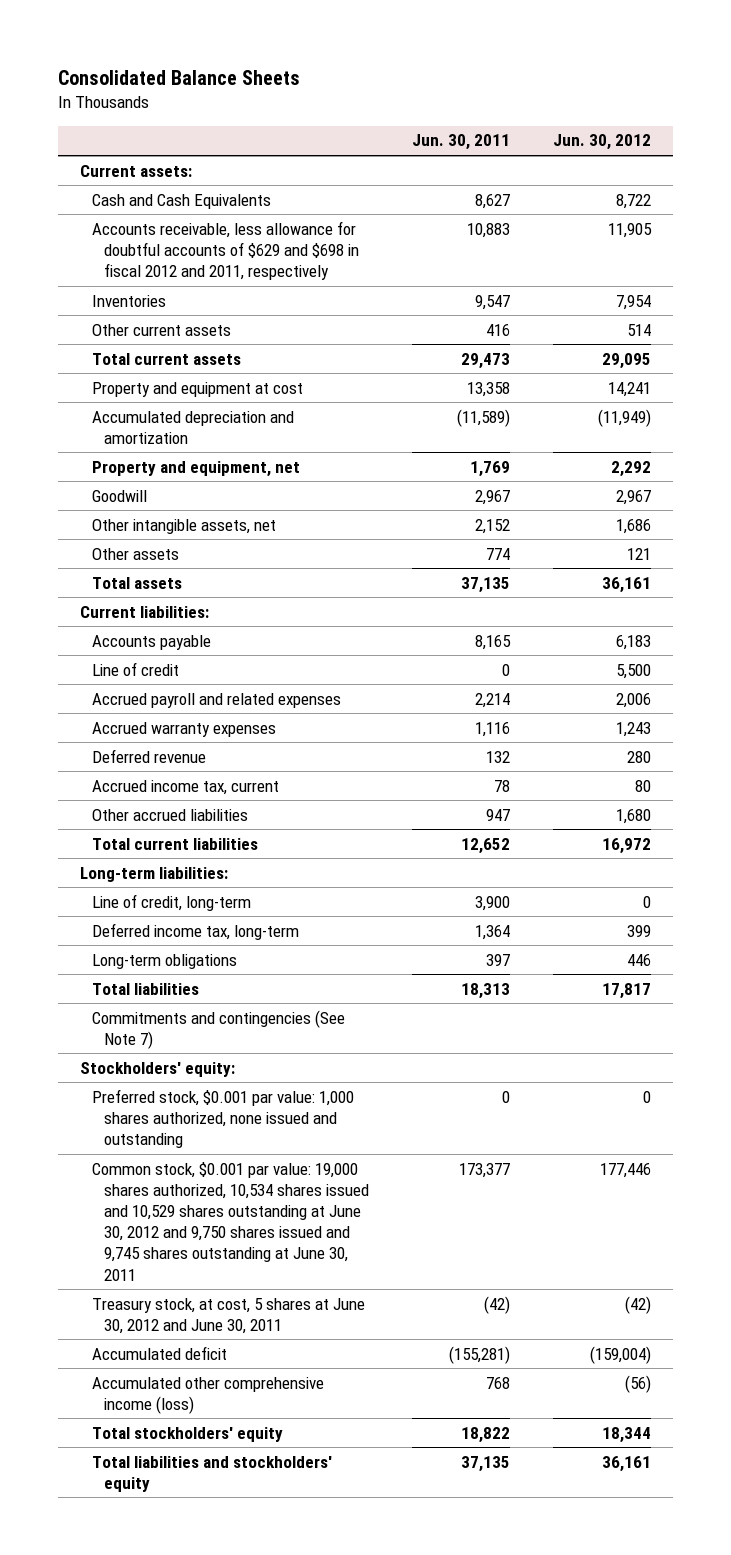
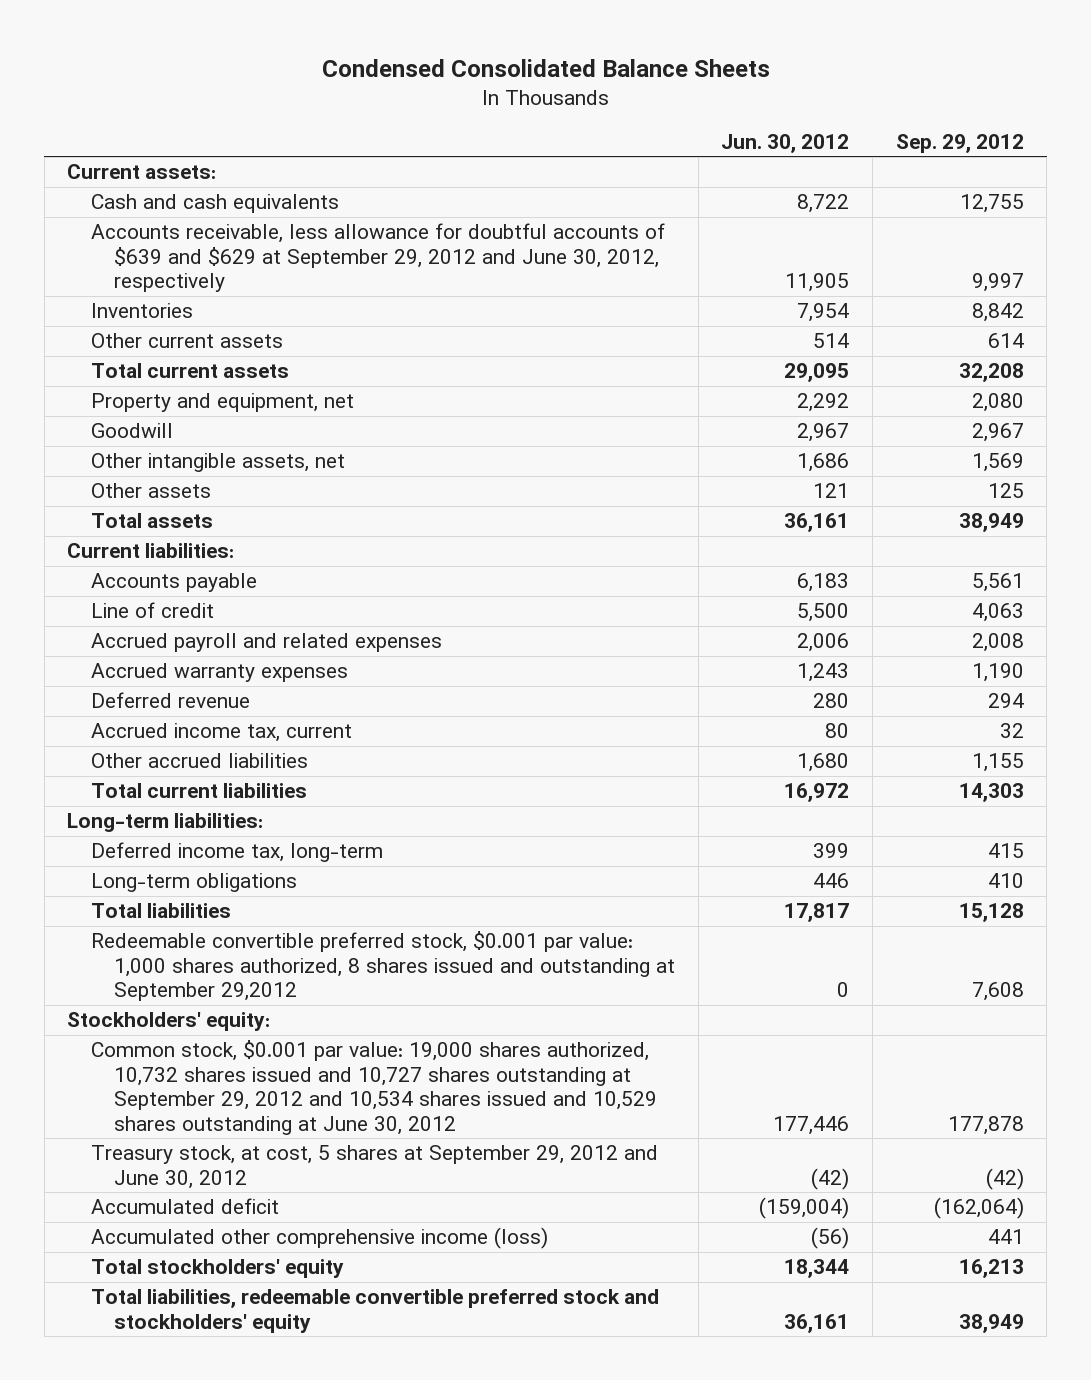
[58,70,301,86] Consolidated Balance Sheets -> [321,58,770,77] Condensed Consolidated Balance Sheets
[412,134,511,151] Jun. 30, 2011 -> none
none -> [895,133,1024,153] Sep. 29, 2012
[92,193,272,209] Cash and Cash Equivalents -> [90,194,339,214] Cash and cash equivalents
[92,220,360,281] Accounts receivable, less allowance for doubtful accounts of $629 and $698 in fiscal 2012 and 2011, respectively -> [90,223,665,293] Accounts receivable, less allowance for doubtful accounts of $639 and $629 at September 29, 2012 and June 30, 2012, respectively
[92,381,304,397] Property and equipment at cost -> none
[92,410,295,444] Accumulated depreciation and amortization -> none
[92,893,252,911] Line of credit, long-term -> none
[92,1009,346,1049] Commitments and contingencies (See Note 7) -> none
none -> [90,931,676,1002] Redeemable convertible preferred stock, $0.001 par value: 1,000 shares authorized, 8 shares issued and outstanding at September 29,2012
[92,1088,355,1149] Preferred stock, $0.001 par value: 1,000 shares authorized, none issued and outstanding -> none
[92,1161,370,1281] Common stock, $0.001 par value: 19,000 shares authorized, 10,534 shares issued and 10,529 shares outstanding at June 30, 2012 and 9,750 shares issued and 9,745 shares outstanding at June 30, 2011 -> [90,1040,658,1135] Common stock, $0.001 par value: 19,000 shares authorized, 10,732 shares issued and 10,727 shares outstanding at September 29, 2012 and 10,534 shares issued and 10,529 shares outstanding at June 30, 2012
[92,1297,366,1334] Treasury stock, at cost, 5 shares at June 30, 2012 and June 30, 2011 -> [90,1145,658,1189] Treasury stock, at cost, 5 shares at September 29, 2012 and June 30, 2012
[92,1455,333,1492] Total liabilities and stockholders' equity -> [90,1289,659,1333] Total liabilities, redeemable convertible preferred stock and stockholders' equity

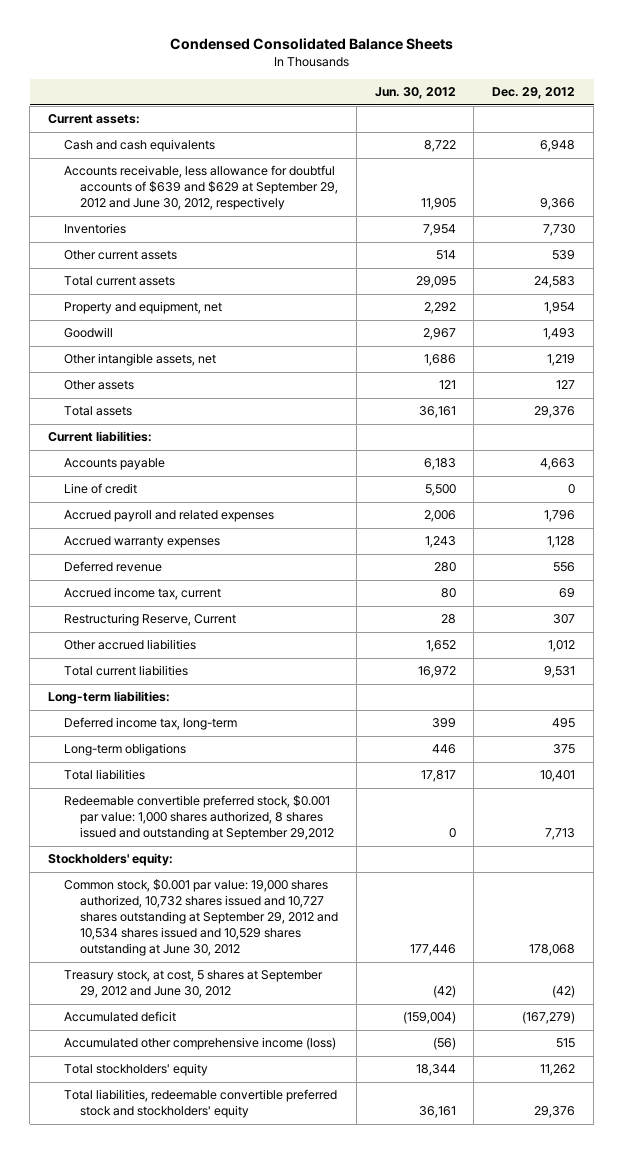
[895,133,1024,153] Sep. 29, 2012 -> none
none -> [492,87,576,100] Dec. 29, 2012
none -> [63,613,236,627] Restructuring Reserve, Current
[797,753,850,773] 1,680 -> [425,640,456,653] 1,652

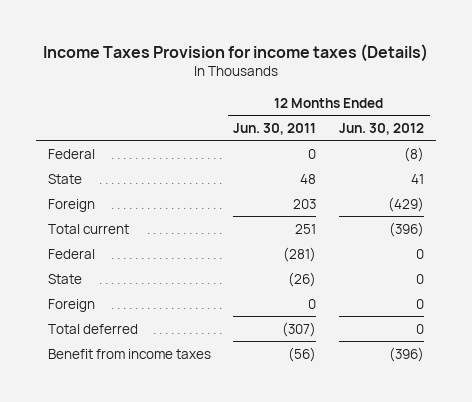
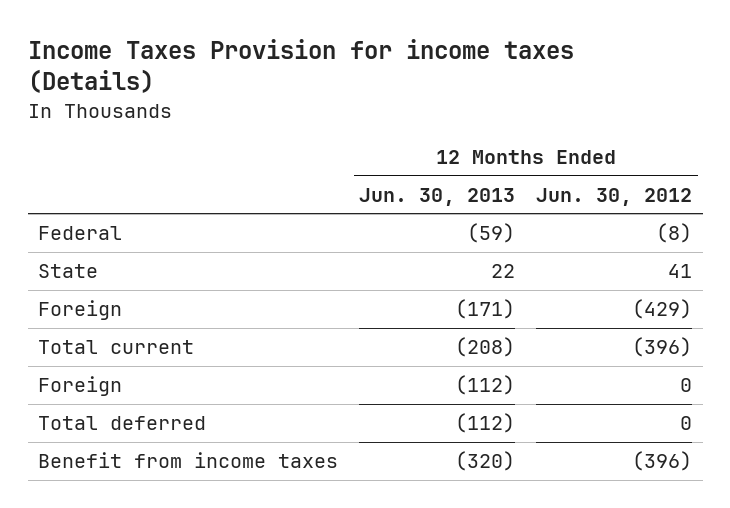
[233,122,317,135] Jun. 30, 2011 -> none
none -> [359,188,516,207] Jun. 30, 2013
[47,248,95,259] Federal -> none
[47,273,82,284] State -> none

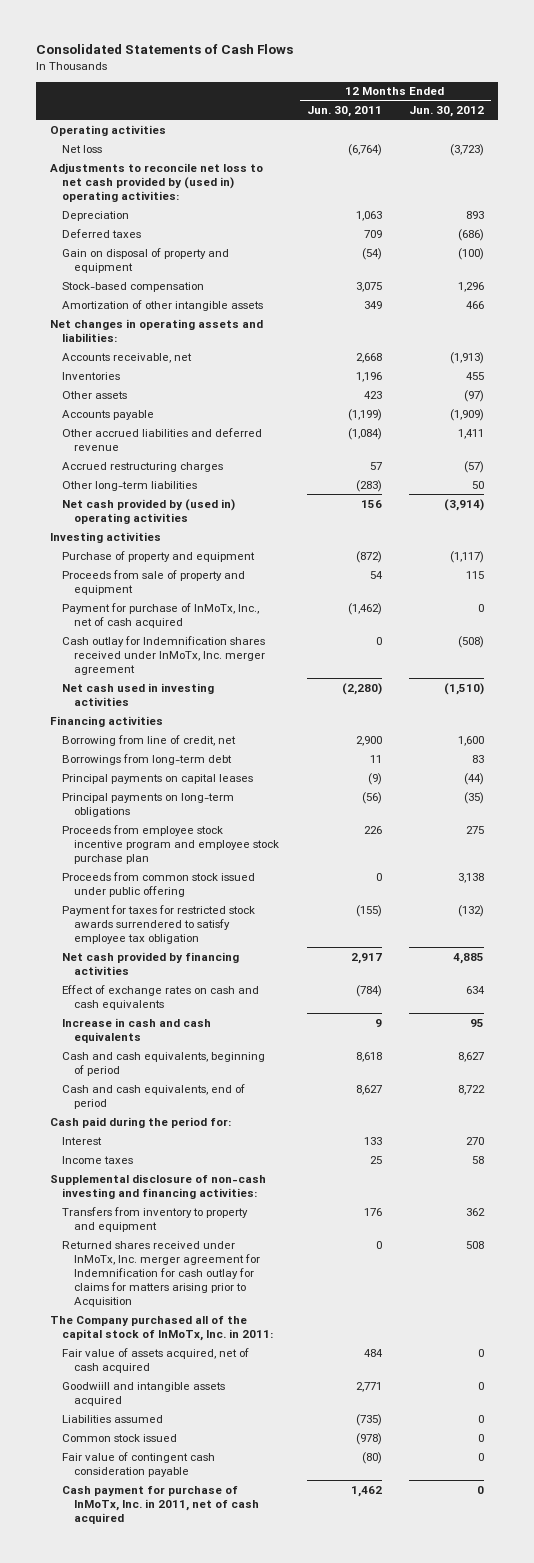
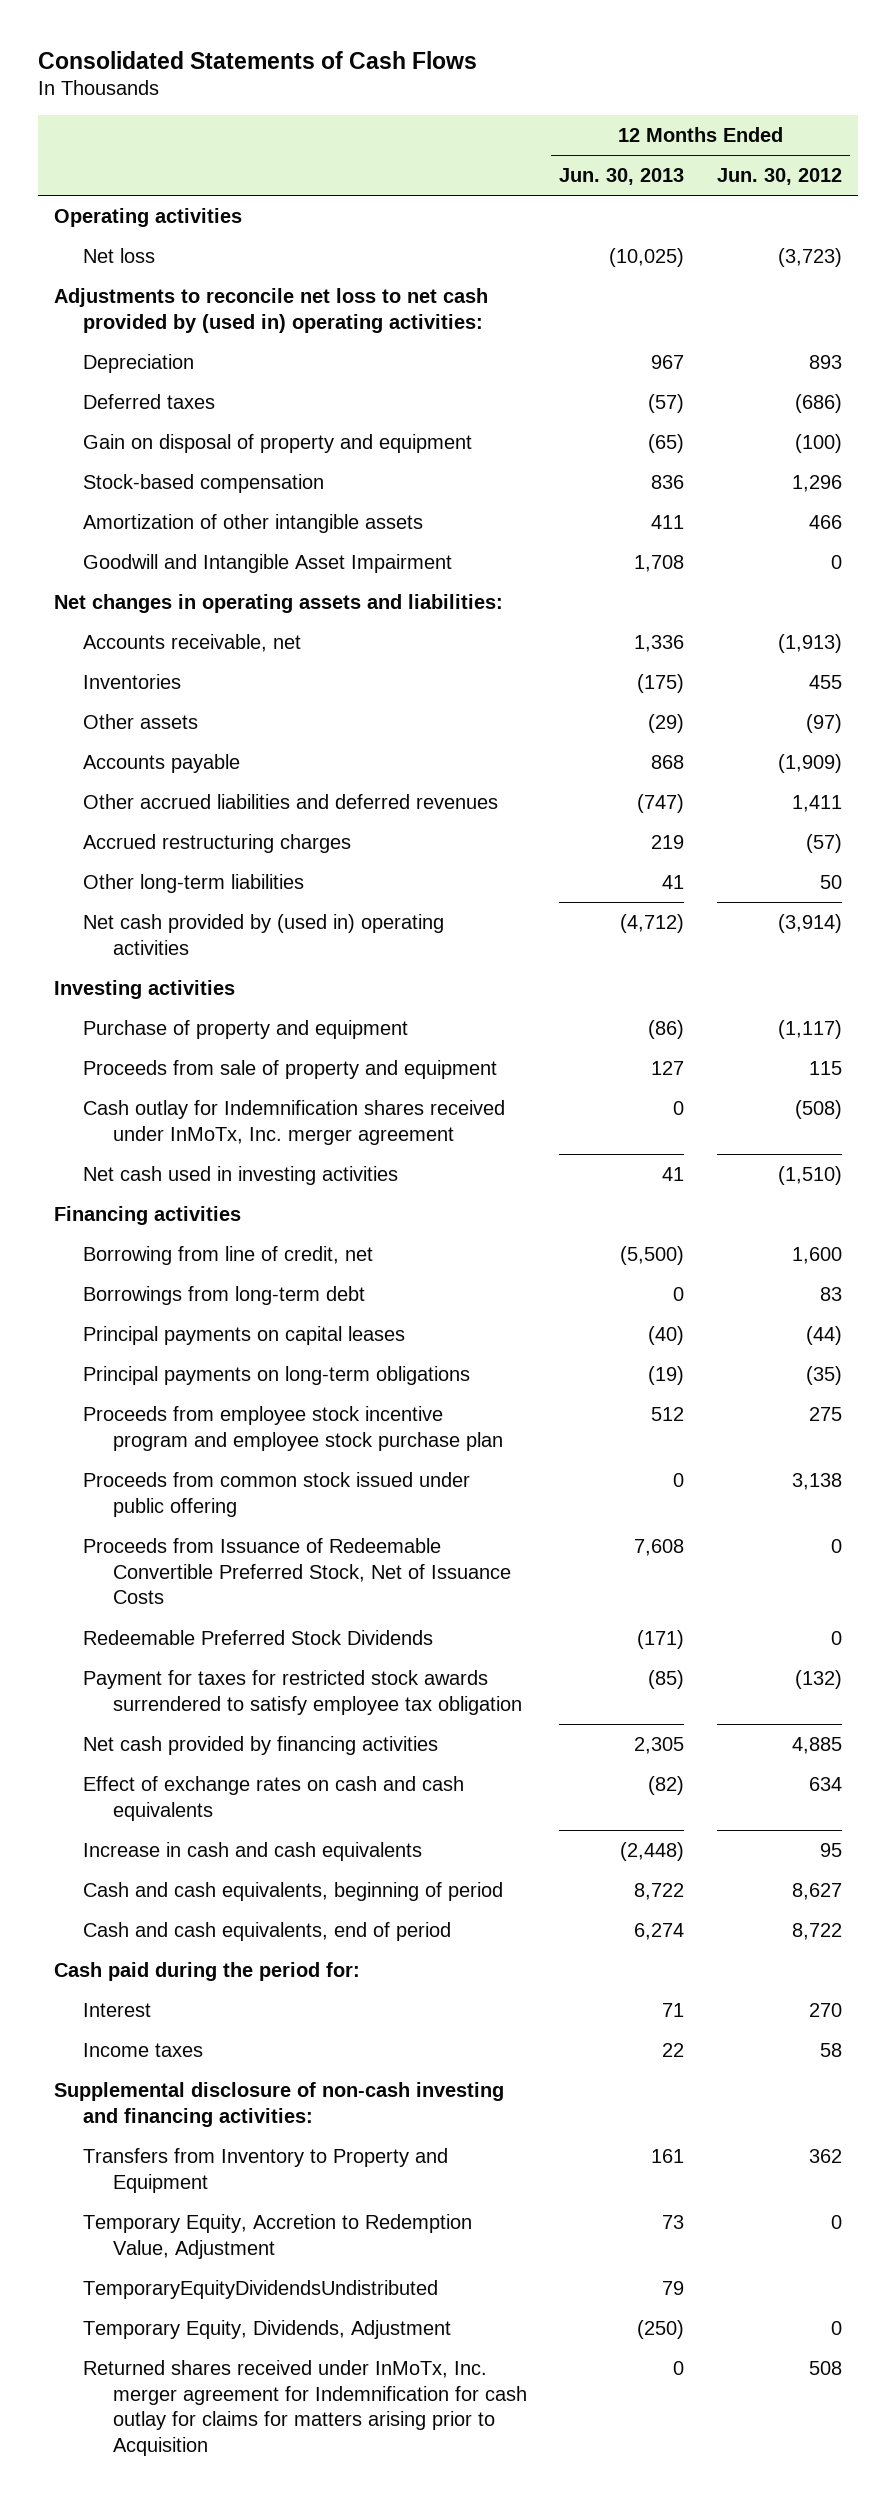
[306,106,382,118] Jun. 30, 2011 -> none
none -> [559,168,685,186] Jun. 30, 2013
none -> [83,553,453,573] Goodwill and Intangible Asset Impairment
[62,427,263,451] Other accrued liabilities and deferred revenue -> [83,793,499,809] Other accrued liabilities and deferred revenues
[62,602,260,628] Payment for purchase of InMoTx, Inc., net of cash acquired -> none
none -> [83,1537,511,1605] Proceeds from Issuance of Redeemable Convertible Preferred Stock, Net of Issuance Costs
none -> [83,1629,434,1645] Redeemable Preferred Stock Dividends
[62,1206,249,1232] Transfers from inventory to property and equipment -> [83,2147,449,2193] Transfers from Inventory to Property and Equipment
none -> [83,2213,473,2259] Temporary Equity, Accretion to Redemption Value, Adjustment
none -> [83,2279,439,2299] TemporaryEquityDividendsUndistributed
none -> [83,2319,452,2339] Temporary Equity, Dividends, Adjustment
[50,1315,274,1341] The Company purchased all of the capital stock of InMoTx, Inc. in 2011: -> none
[62,1347,250,1373] Fair value of assets acquired, net of cash acquired -> none
[62,1381,226,1406] Goodwiill and intangible assets acquired -> none
[62,1414,164,1423] Liabilities assumed -> none
[62,1433,178,1442] Common stock issued -> none
[62,1451,216,1477] Fair value of contingent cash consideration payable -> none
[62,1485,260,1524] Cash payment for purchase of InMoTx, Inc. in 2011, net of cash acquired -> none

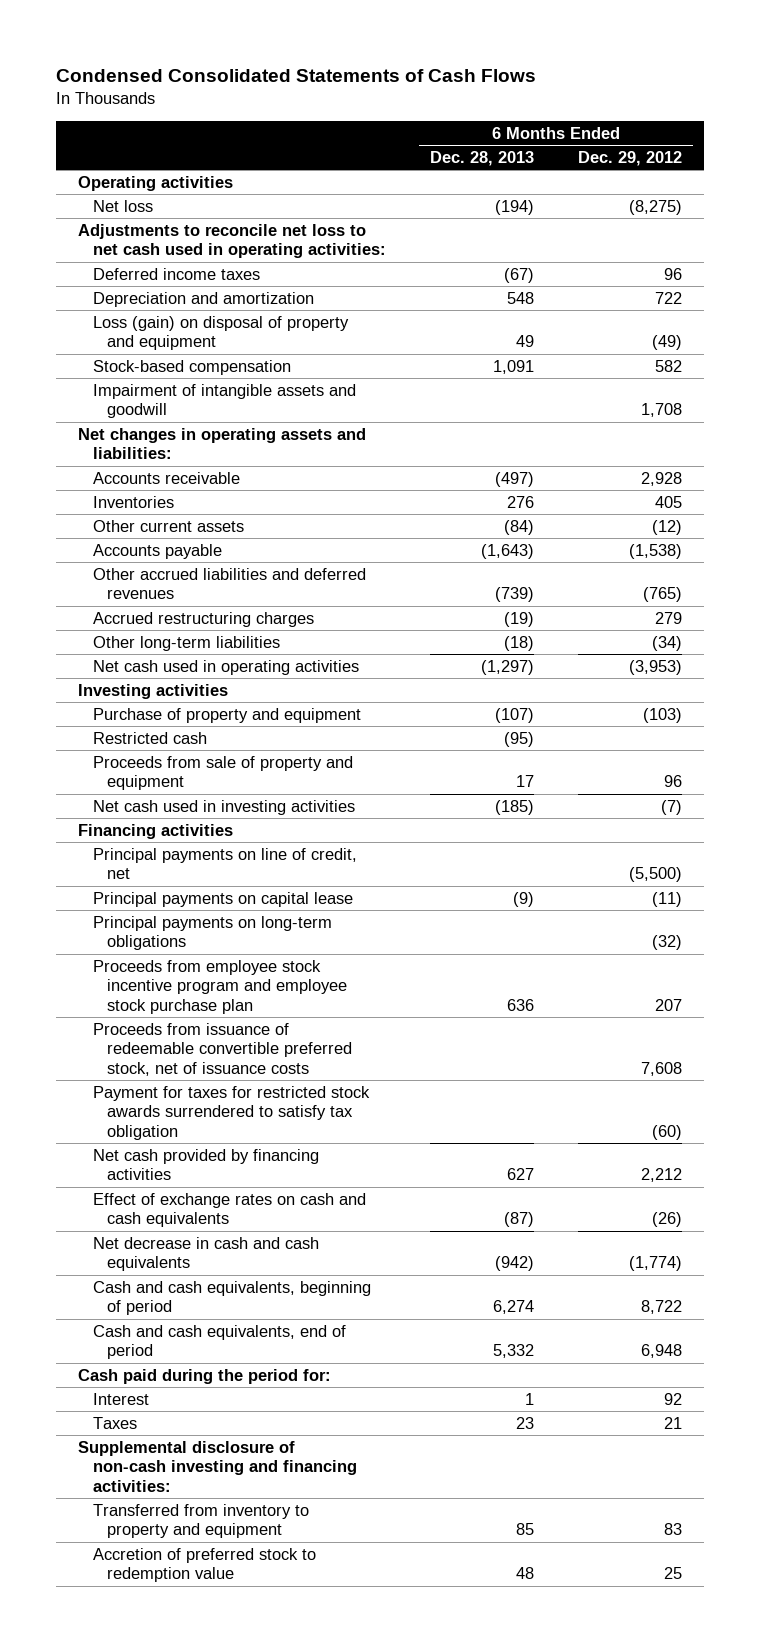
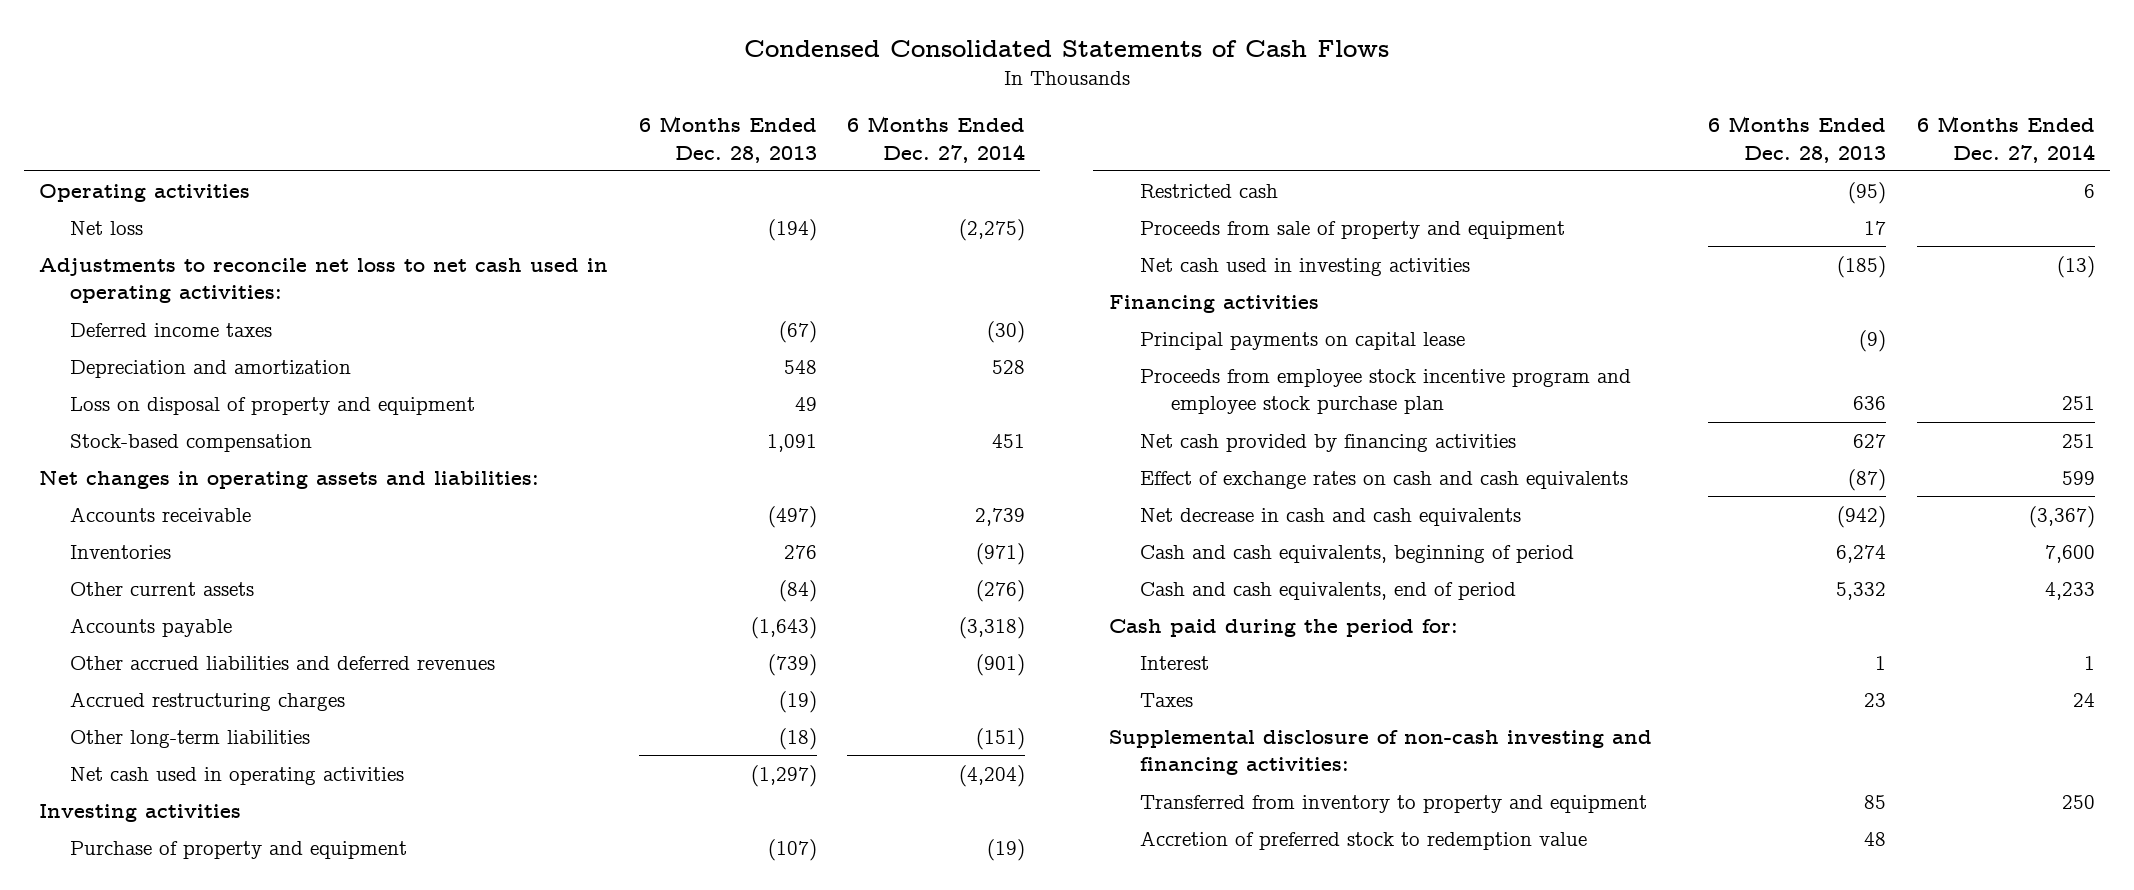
[578,151,683,167] Dec. 29, 2012 -> none
none -> [847,116,1026,163] 6 Months Ended Dec. 27, 2014
[92,315,349,351] Loss (gain) on disposal of property and equipment -> [70,396,476,415] Loss on disposal of property and equipment
[92,383,356,419] Impairment of intangible assets and goodwill -> none
[92,847,357,880] Principal payments on line of credit, net -> none
[92,915,332,951] Principal payments on long-term obligations -> none
[92,1022,353,1076] Proceeds from issuance of redeemable convertible preferred stock, net of issuance costs -> none
[92,1085,370,1140] Payment for taxes for restricted stock awards surrendered to satisfy tax obligation -> none

